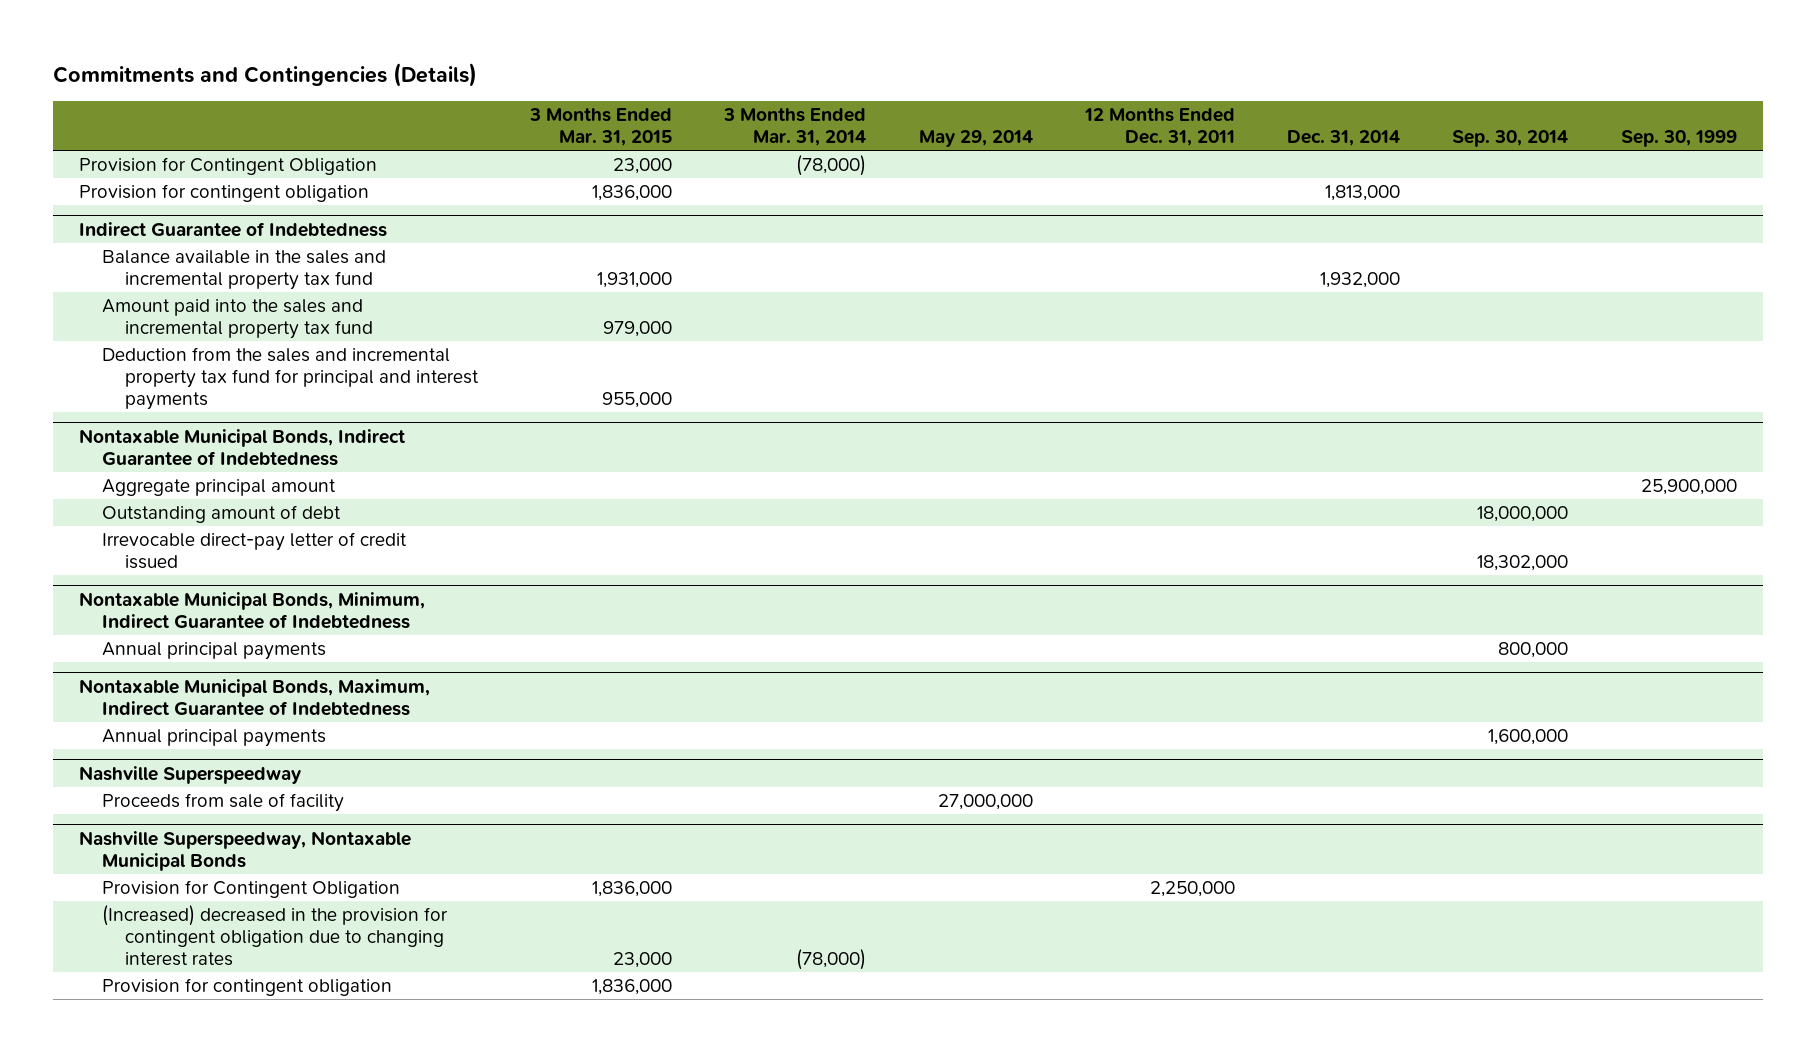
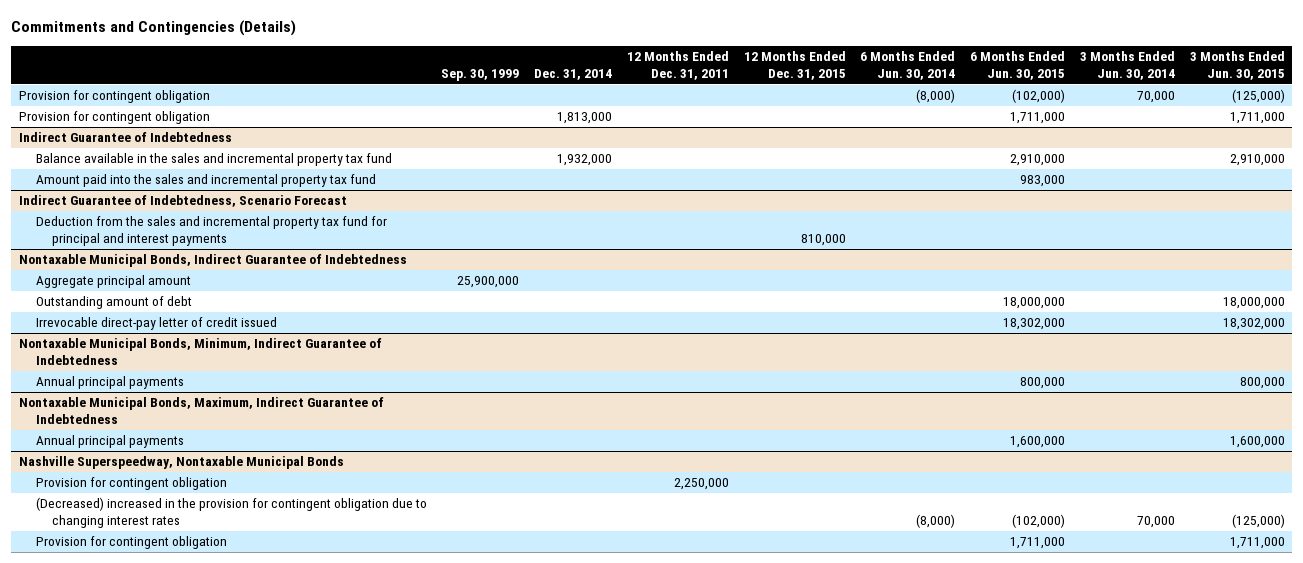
[529,108,673,147] 3 Months Ended Mar. 31, 2015 -> none
[723,108,867,147] 3 Months Ended Mar. 31, 2014 -> none
[918,130,1033,148] May 29, 2014 -> none
[1452,130,1569,148] Sep. 30, 2014 -> none
none -> [743,50,846,80] 12 Months Ended Dec. 31, 2015
none -> [860,50,956,80] 6 Months Ended Jun. 30, 2014
none -> [970,50,1066,80] 6 Months Ended Jun. 30, 2015
none -> [1079,50,1175,80] 3 Months Ended Jun. 30, 2014
none -> [1189,50,1285,80] 3 Months Ended Jun. 30, 2015
[78,156,377,175] Provision for Contingent Obligation -> [18,90,210,104] Provision for contingent obligation
[101,346,479,410] Deduction from the sales and incremental property tax fund for principal and interest payments -> none
none -> [18,195,347,208] Indirect Guarantee of Indebtedness, Scenario Forecast
none -> [35,216,387,247] Deduction from the sales and incremental property tax fund for principal and interest payments
[78,765,301,784] Nashville Superspeedway -> none
[101,792,344,812] Proceeds from sale of facility -> none
[101,879,400,898] Provision for Contingent Obligation -> [35,477,227,491] Provision for contingent obligation
[101,904,448,966] (Increased) decreased in the provision for contingent obligation due to changing interest rates -> [35,497,427,529] (Decreased) increased in the provision for contingent obligation due to changing interest rates

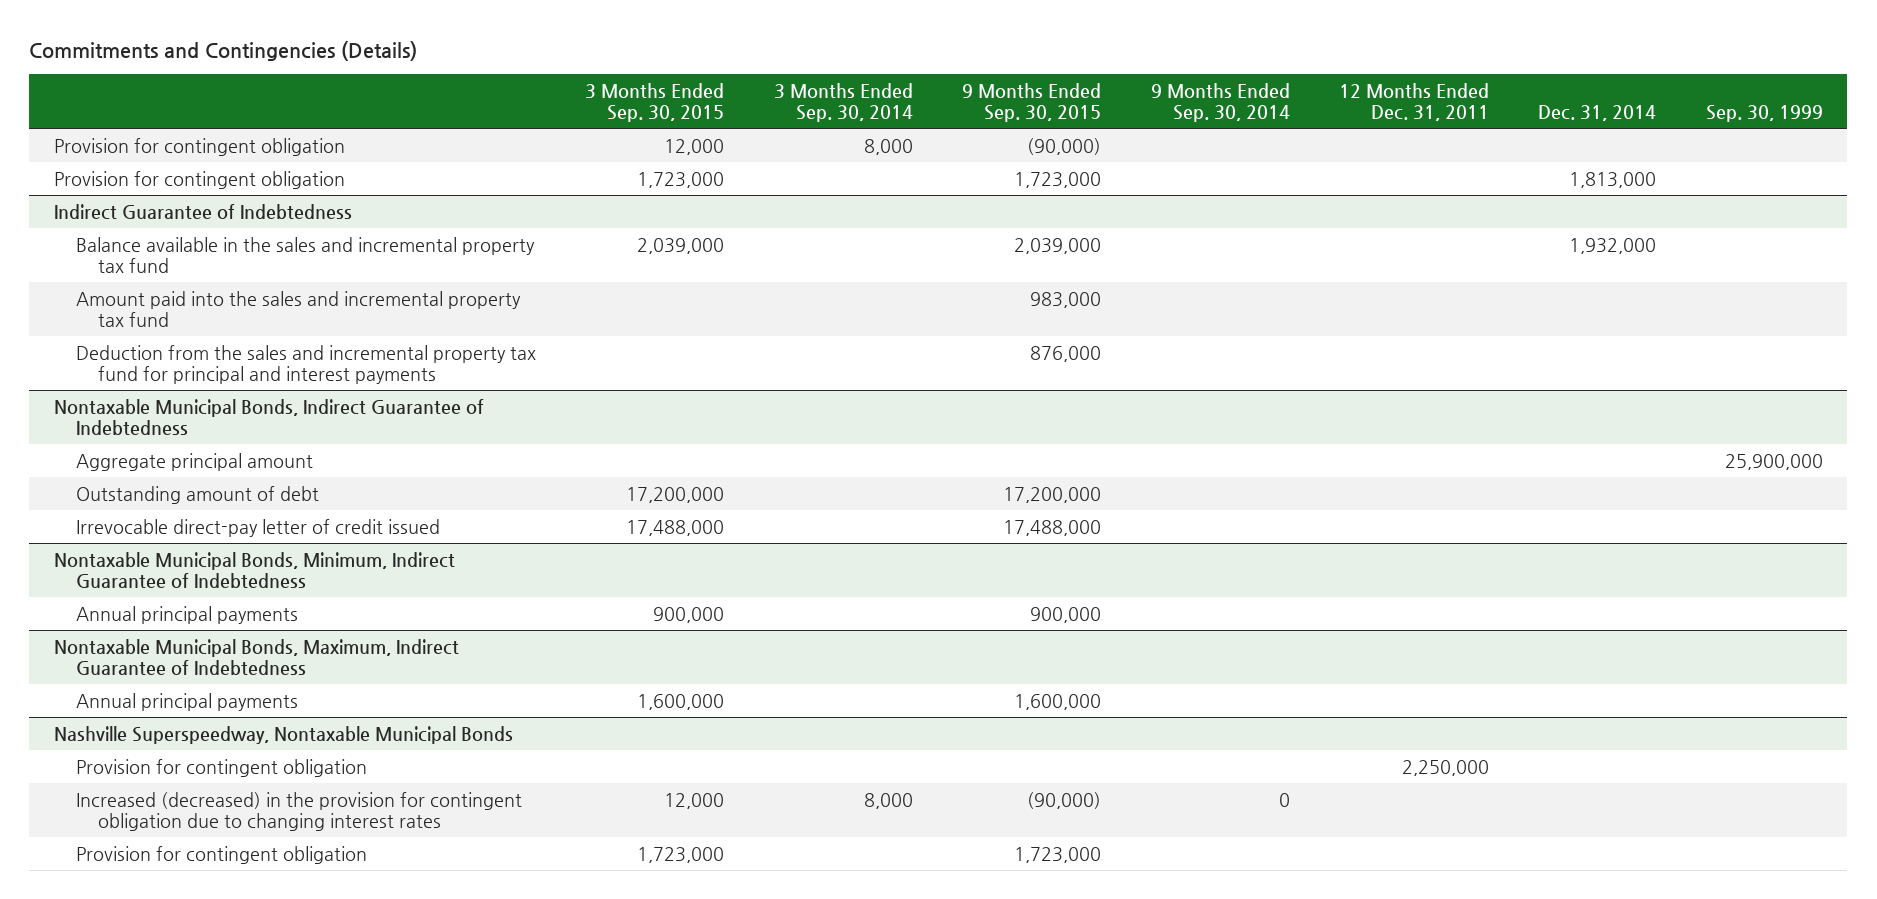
[743,50,846,80] 12 Months Ended Dec. 31, 2015 -> none
[860,50,956,80] 6 Months Ended Jun. 30, 2014 -> none
[970,50,1066,80] 6 Months Ended Jun. 30, 2015 -> none
[1079,50,1175,80] 3 Months Ended Jun. 30, 2014 -> none
[1189,50,1285,80] 3 Months Ended Jun. 30, 2015 -> none
none -> [585,82,725,122] 3 Months Ended Sep. 30, 2015
none -> [773,82,913,122] 3 Months Ended Sep. 30, 2014
none -> [962,82,1102,122] 9 Months Ended Sep. 30, 2015
none -> [1150,82,1290,122] 9 Months Ended Sep. 30, 2014
[18,195,347,208] Indirect Guarantee of Indebtedness, Scenario Forecast -> none
[35,216,387,247] Deduction from the sales and incremental property tax fund for principal and interest payments -> none
none -> [76,344,537,384] Deduction from the sales and incremental property tax fund for principal and interest payments
[35,497,427,529] (Decreased) increased in the provision for contingent obligation due to changing interest rates -> [76,791,523,831] Increased (decreased) in the provision for contingent obligation due to changing interest rates

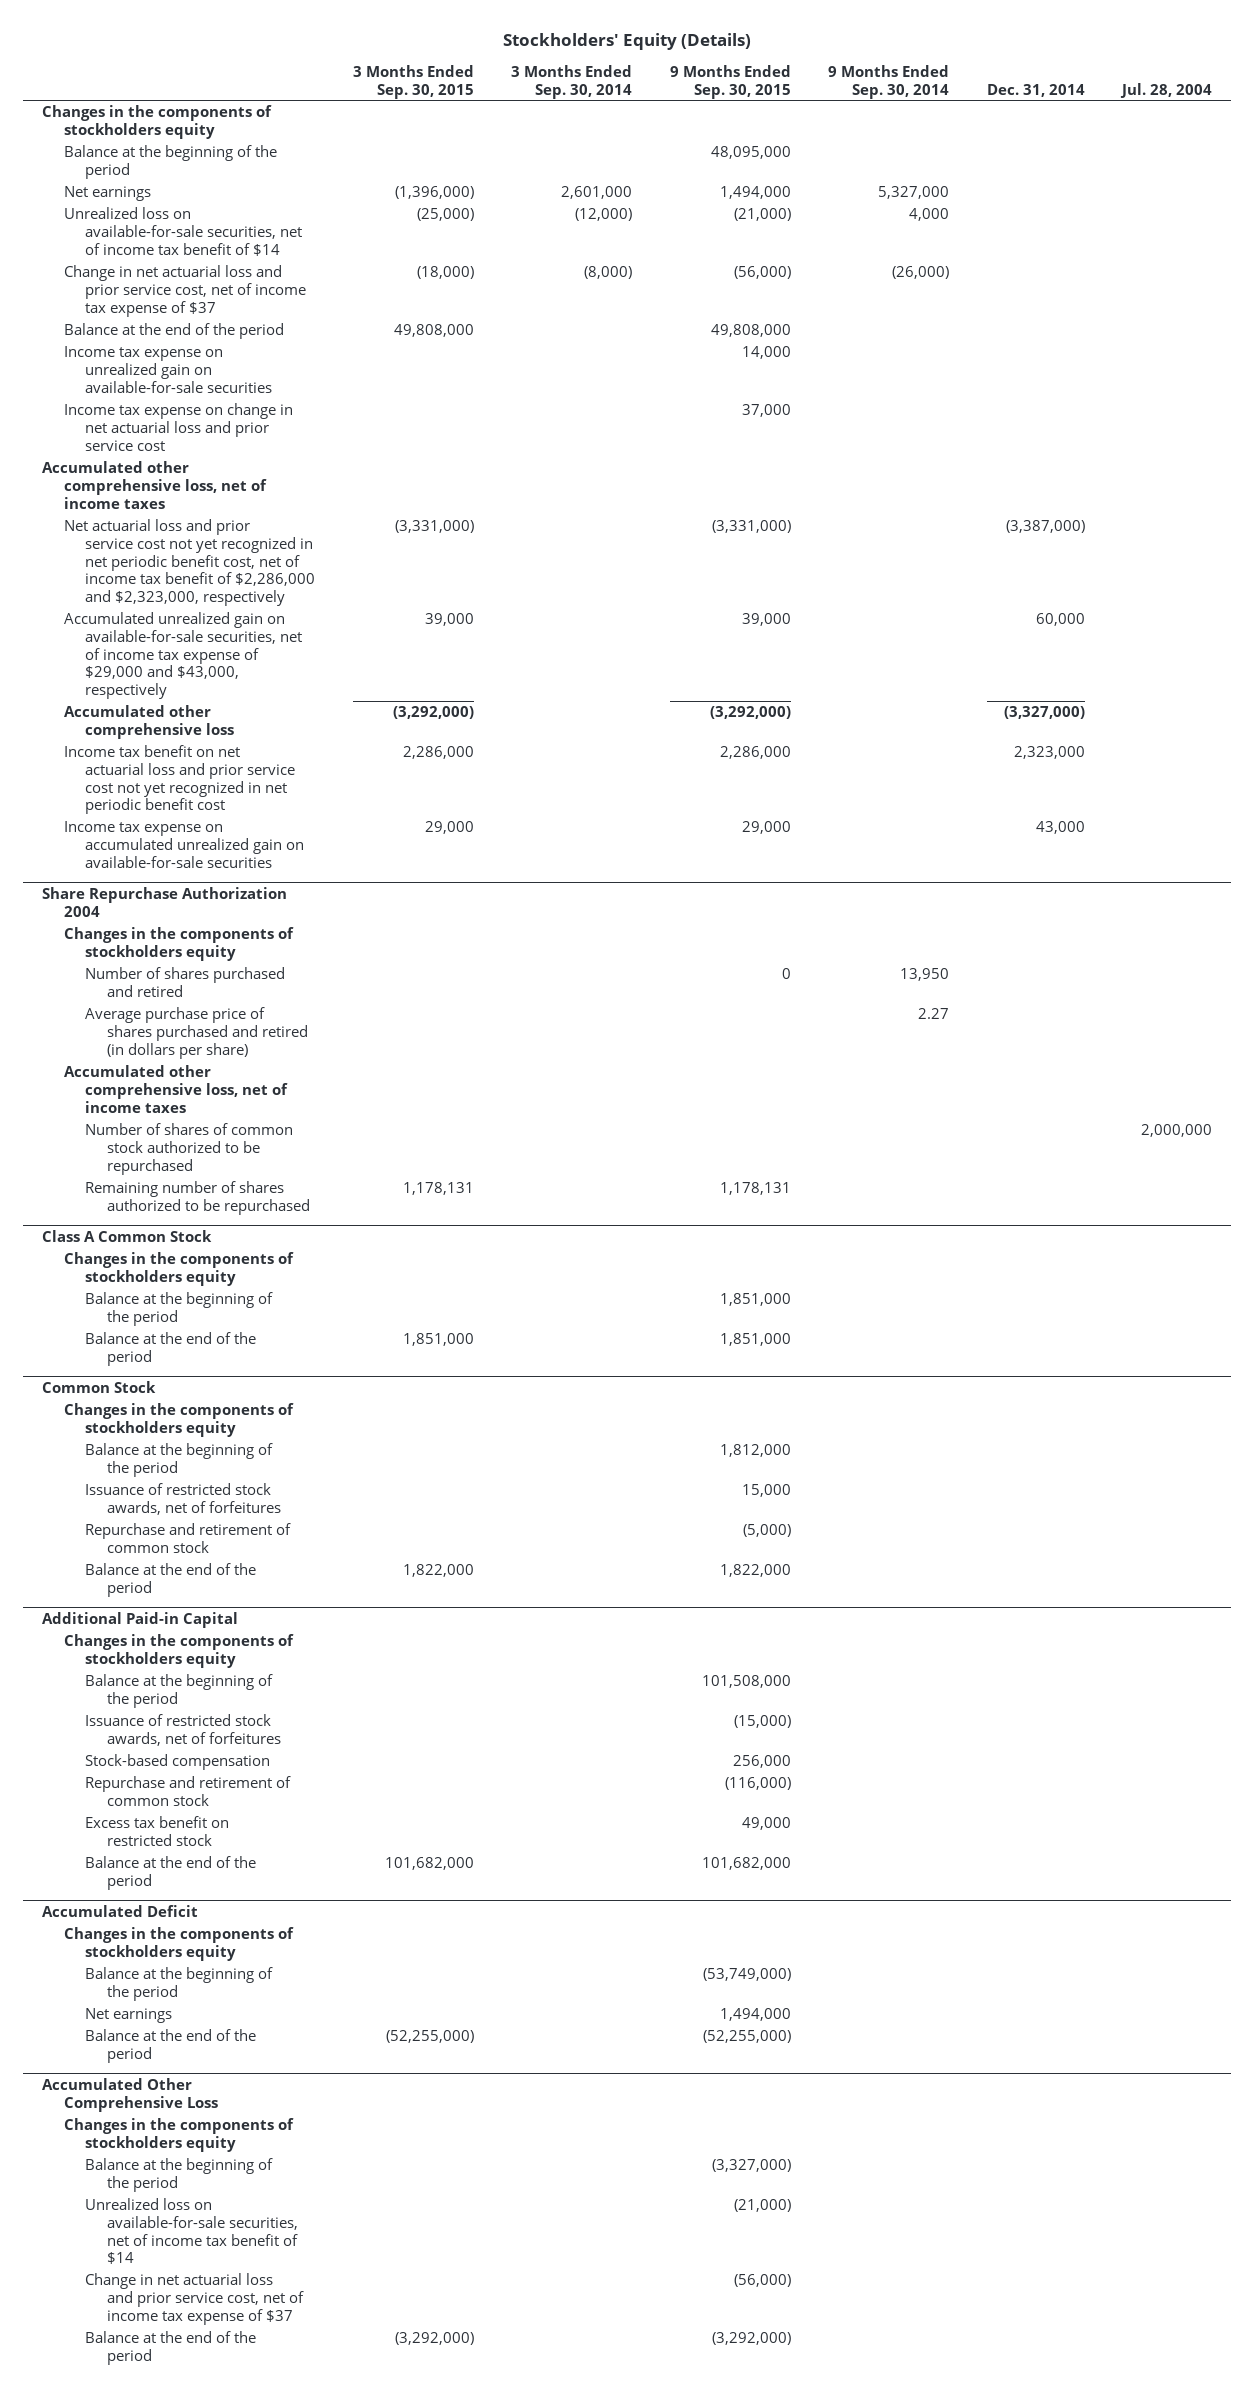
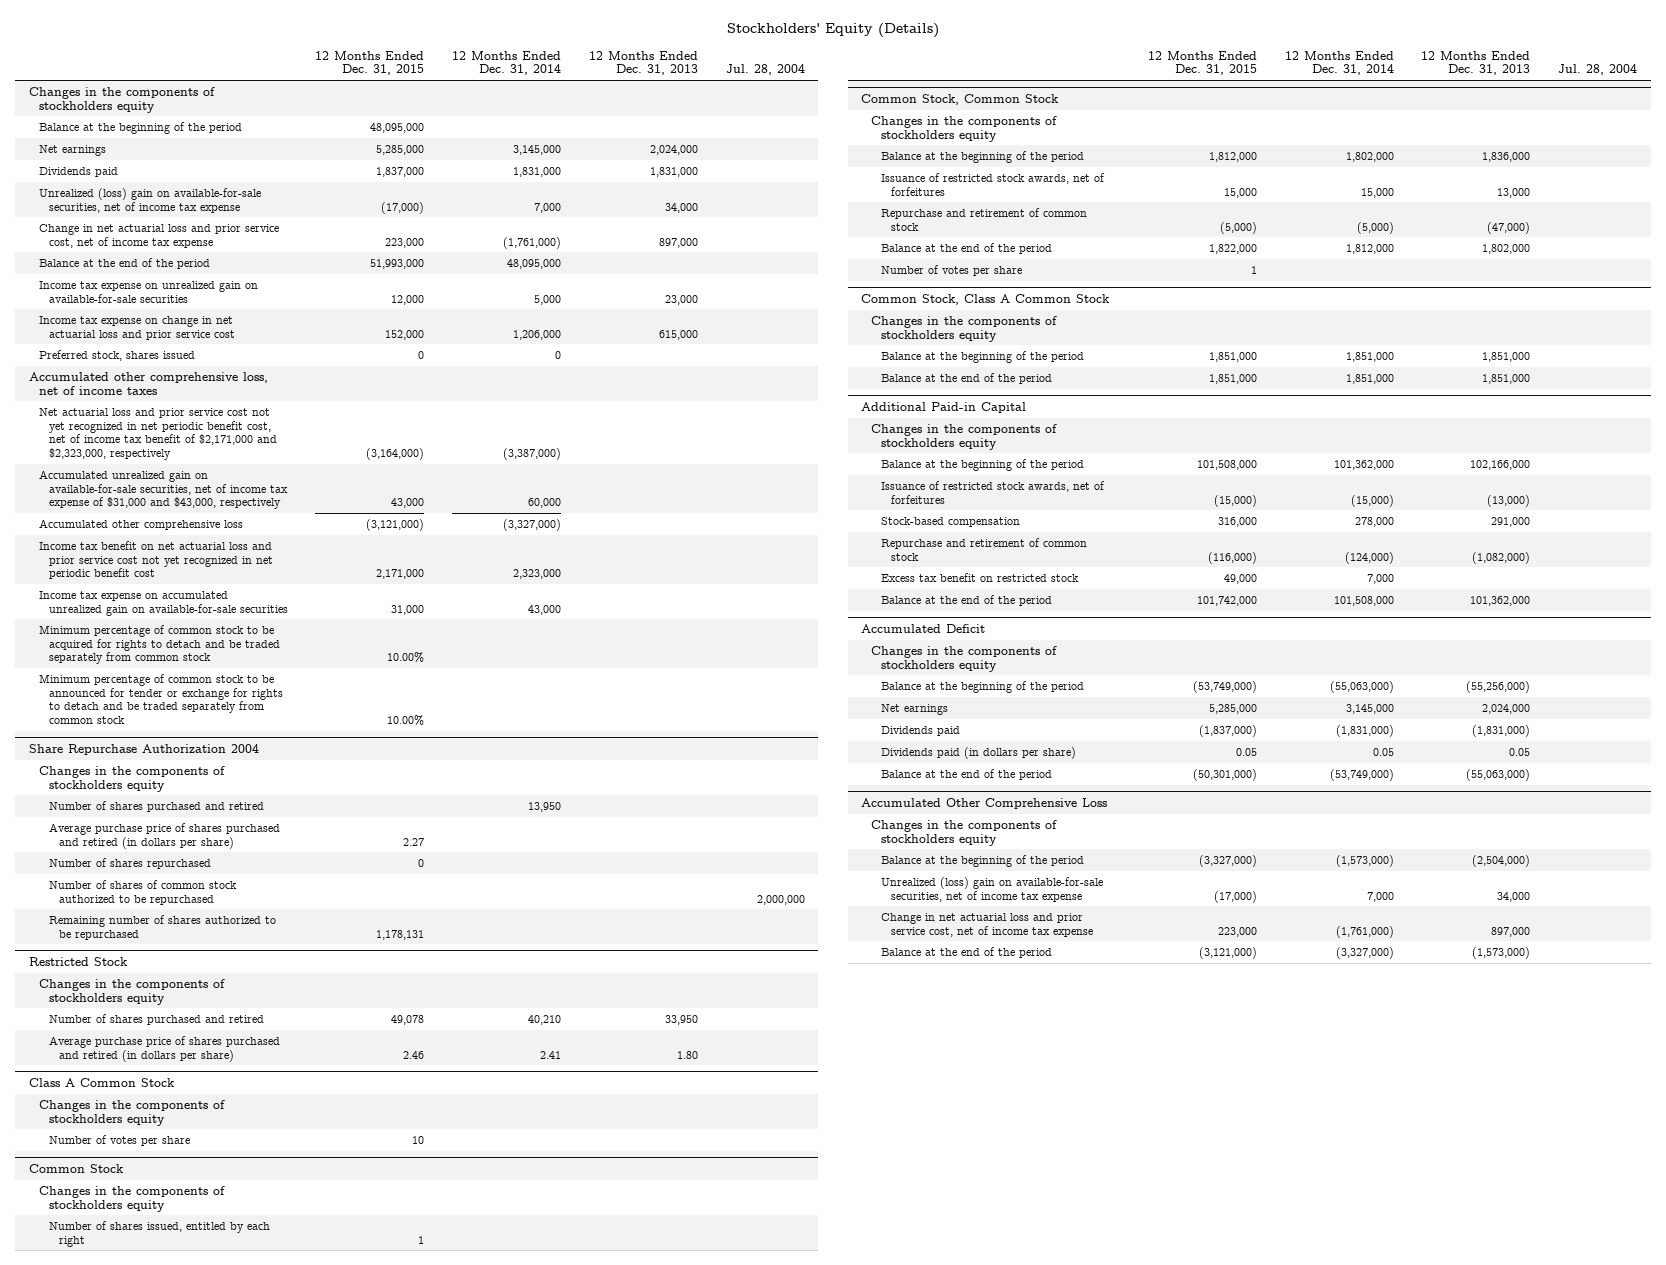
[352,64,474,99] 3 Months Ended Sep. 30, 2015 -> none
[511,64,633,99] 3 Months Ended Sep. 30, 2014 -> none
[669,64,791,99] 9 Months Ended Sep. 30, 2015 -> none
[828,64,950,99] 9 Months Ended Sep. 30, 2014 -> none
[986,83,1085,97] Dec. 31, 2014 -> none
none -> [315,50,425,76] 12 Months Ended Dec. 31, 2015
none -> [452,50,562,76] 12 Months Ended Dec. 31, 2014
none -> [588,50,698,76] 12 Months Ended Dec. 31, 2013
none -> [38,166,118,177] Dividends paid
[63,207,303,256] Unrealized loss on available-for-sale securities, net of income tax benefit of $14 -> [38,187,261,213] Unrealized (loss) gain on available-for-sale securities, net of income tax expense
[63,265,307,317] Change in net actuarial loss and prior service cost, net of income tax expense of $37 -> [38,223,279,248] Change in net actuarial loss and prior service cost, net of income tax expense
none -> [38,349,195,361] Preferred stock, shares issued
[63,519,316,607] Net actuarial loss and prior service cost not yet recognized in net periodic benefit cost, net of income tax benefit of $2,286,000 and $2,323,000, respectively -> [38,407,277,460] Net actuarial loss and prior service cost not yet recognized in net periodic benefit cost, net of income tax benefit of $2,171,000 and $2,323,000, respectively
[63,612,303,700] Accumulated unrealized gain on available-for-sale securities, net of income tax expense of $29,000 and $43,000, respectively -> [38,469,288,510] Accumulated unrealized gain on available-for-sale securities, net of income tax expense of $31,000 and $43,000, respectively
none -> [38,624,280,665] Minimum percentage of common stock to be acquired for rights to detach and be traded separately from common stock
none -> [38,673,283,724] Minimum percentage of common stock to be announced for tender or exchange for rights to detach and be traded separately from common stock
[63,1065,289,1113] Accumulated other comprehensive loss, net of income taxes -> none
none -> [48,857,211,869] Number of shares repurchased
none -> [28,956,128,966] Restricted Stock
none -> [38,978,225,1005] Changes in the components of stockholders equity
none -> [48,1013,264,1025] Number of shares purchased and retired
none -> [48,1035,280,1062] Average purchase price of shares purchased and retired (in dollars per share)
[85,1292,274,1327] Balance at the beginning of the period -> none
[85,1332,257,1367] Balance at the end of the period -> none
none -> [48,1134,190,1146] Number of votes per share
[85,1443,274,1478] Balance at the beginning of the period -> none
[85,1483,282,1516] Issuance of restricted stock awards, net of forfeitures -> none
[85,1523,292,1554] Repurchase and retirement of common stock -> none
[85,1563,257,1598] Balance at the end of the period -> none
none -> [48,1220,270,1247] Number of shares issued, entitled by each right
none -> [861,93,1060,105] Common Stock, Common Stock
none -> [871,115,1058,142] Changes in the components of stockholders equity
none -> [881,150,1085,163] Balance at the beginning of the period
none -> [881,172,1106,196] Issuance of restricted stock awards, net of forfeitures
none -> [881,207,1088,231] Repurchase and retirement of common stock
none -> [881,242,1053,254] Balance at the end of the period
none -> [881,264,1023,276] Number of votes per share
none -> [861,293,1111,305] Common Stock, Class A Common Stock
none -> [871,315,1058,342] Changes in the components of stockholders equity
none -> [881,350,1085,363] Balance at the beginning of the period
none -> [881,372,1053,384] Balance at the end of the period
none -> [881,725,961,736] Dividends paid
none -> [881,746,1077,759] Dividends paid (in dollars per share)
[85,2198,299,2265] Unrealized loss on available-for-sale securities, net of income tax benefit of $14 -> [881,876,1104,902] Unrealized (loss) gain on available-for-sale securities, net of income tax expense
[85,2273,305,2325] Change in net actuarial loss and prior service cost, net of income tax expense of $37 -> [881,912,1094,937] Change in net actuarial loss and prior service cost, net of income tax expense

